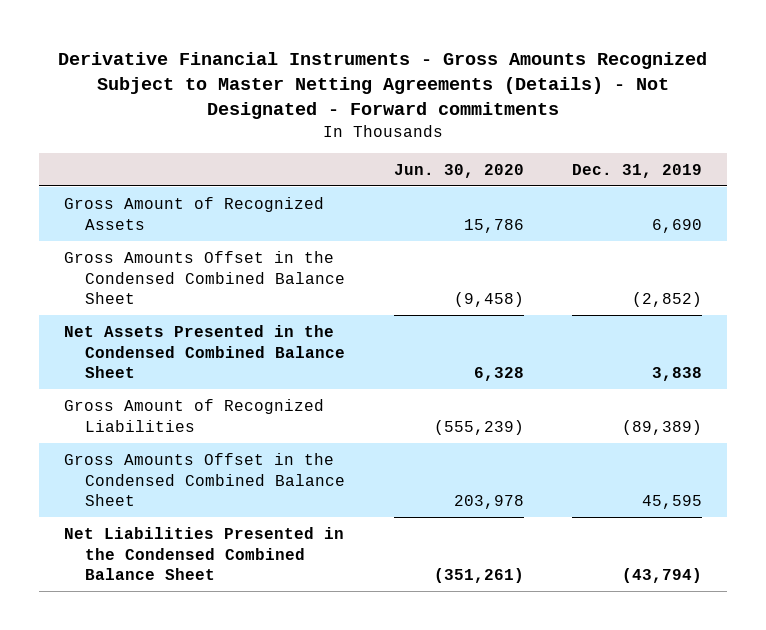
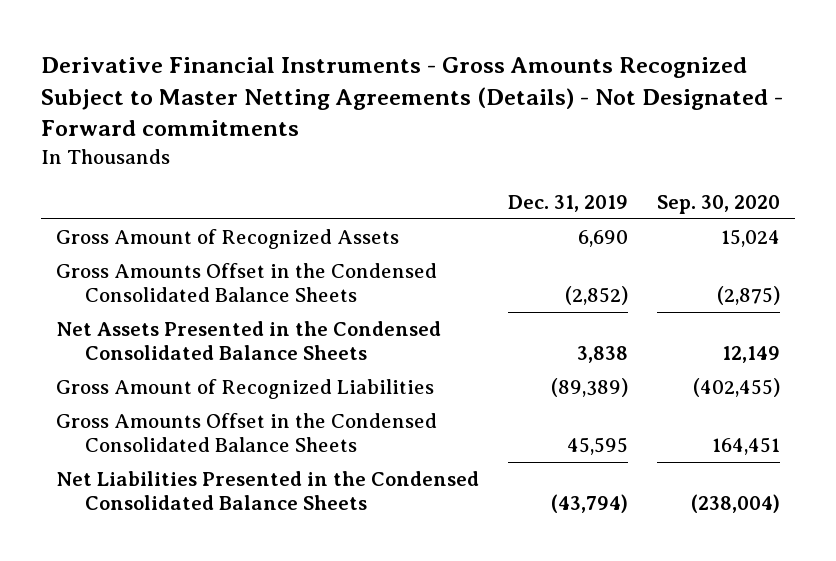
[393,163,524,178] Jun. 30, 2020 -> none
none -> [656,194,780,214] Sep. 30, 2020
[63,250,346,305] Gross Amounts Offset in the Condensed Combined Balance Sheet -> [55,263,437,302] Gross Amounts Offset in the Condensed Consolidated Balance Sheets
[63,324,346,379] Net Assets Presented in the Condensed Combined Balance Sheet -> [55,321,441,360] Net Assets Presented in the Condensed Consolidated Balance Sheets
[63,452,346,507] Gross Amounts Offset in the Condensed Combined Balance Sheet -> [55,413,437,452] Gross Amounts Offset in the Condensed Consolidated Balance Sheets
[63,526,344,581] Net Liabilities Presented in the Condensed Combined Balance Sheet -> [55,471,479,510] Net Liabilities Presented in the Condensed Consolidated Balance Sheets

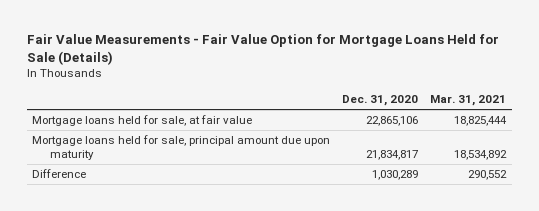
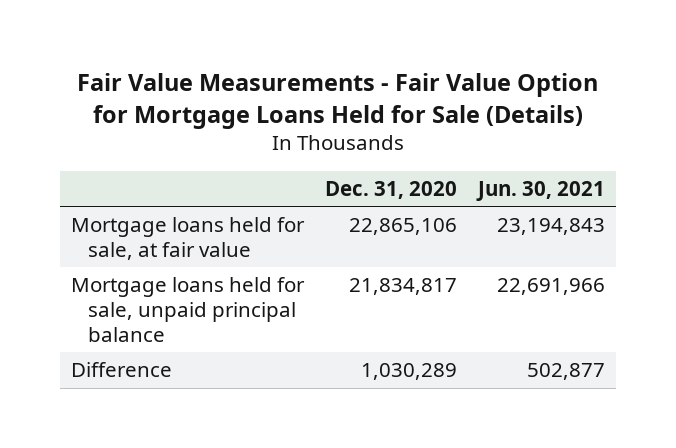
[430,95,507,107] Mar. 31, 2021 -> none
none -> [476,180,606,201] Jun. 30, 2021
[32,135,331,160] Mortgage loans held for sale, principal amount due upon maturity -> [70,277,305,342] Mortgage loans held for sale, unpaid principal balance

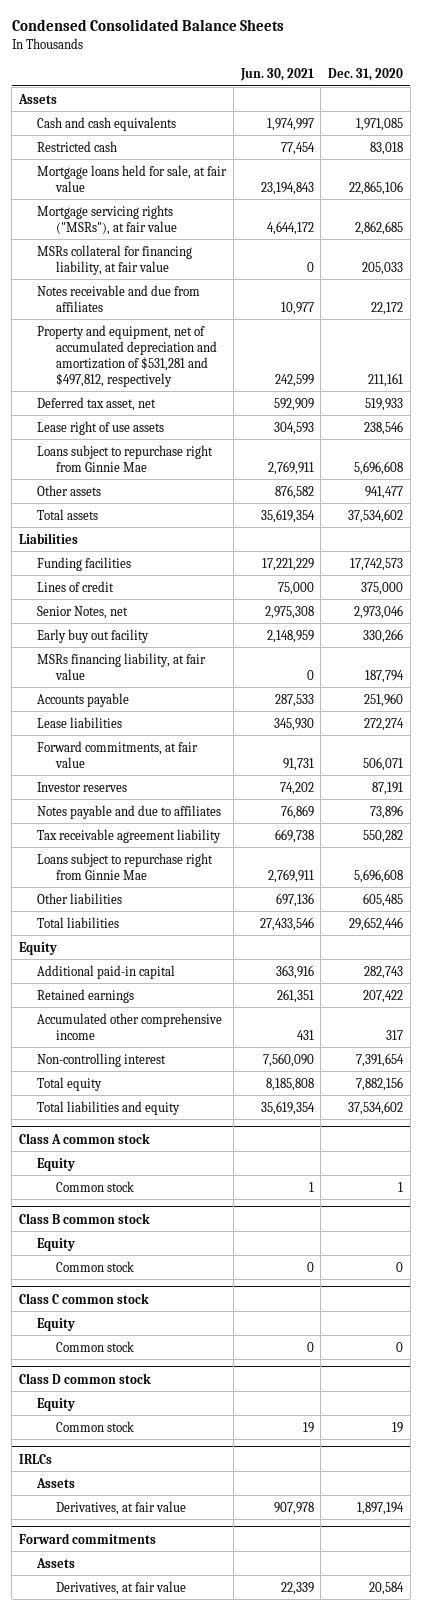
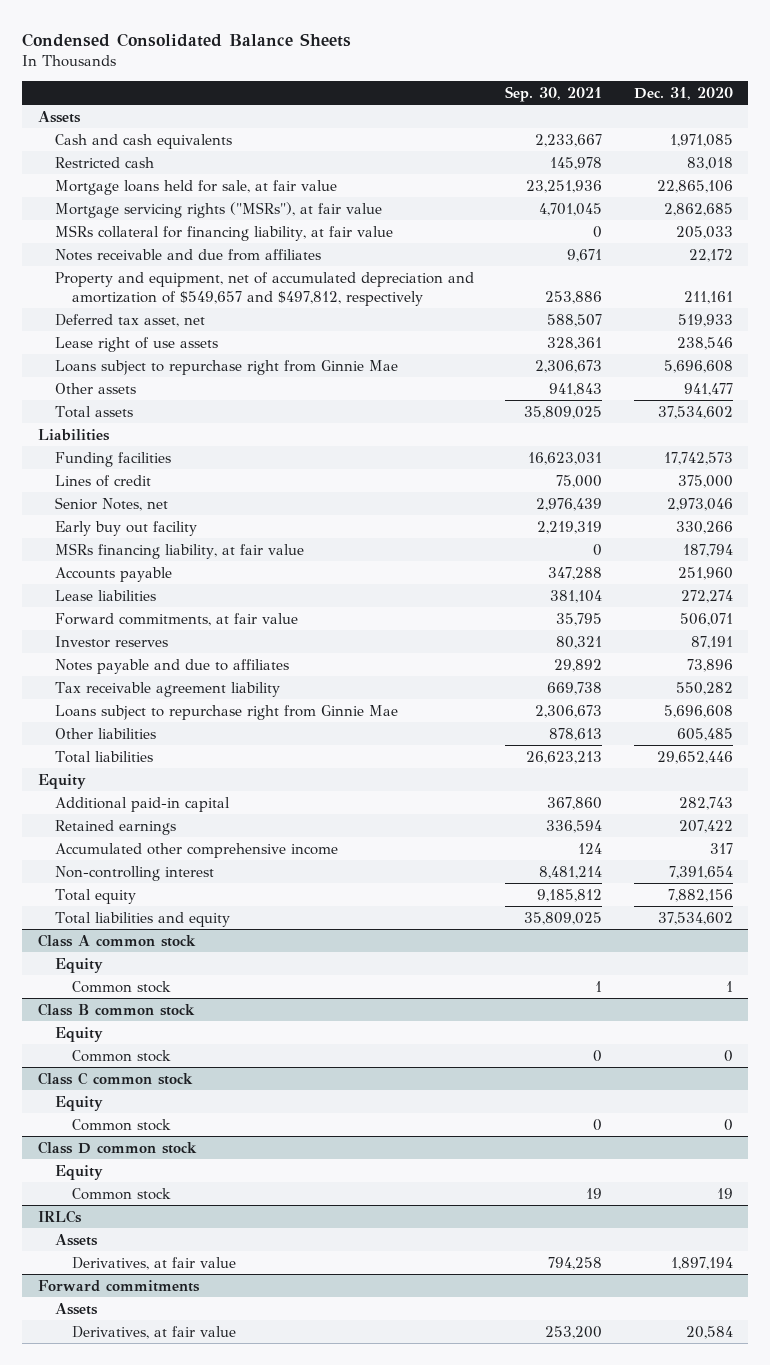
[239,67,314,81] Jun. 30, 2021 -> none
none -> [505,86,603,103] Sep. 30, 2021
[37,324,217,387] Property and equipment, net of accumulated depreciation and amortization of $531,281 and $497,812, respectively -> [55,271,475,306] Property and equipment, net of accumulated depreciation and amortization of $549,657 and $497,812, respectively

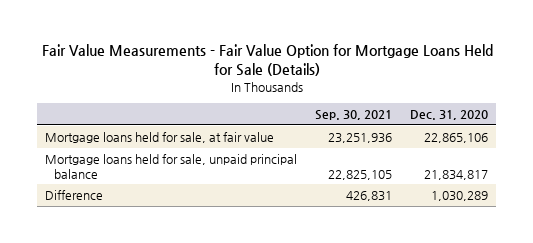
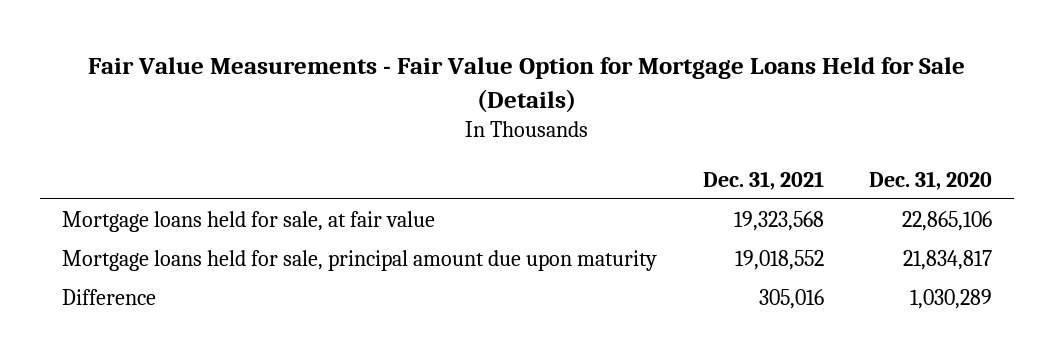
[315,110,393,121] Sep. 30, 2021 -> none
none -> [702,170,824,190] Dec. 31, 2021
[45,154,298,179] Mortgage loans held for sale, unpaid principal balance -> [62,250,658,272] Mortgage loans held for sale, principal amount due upon maturity

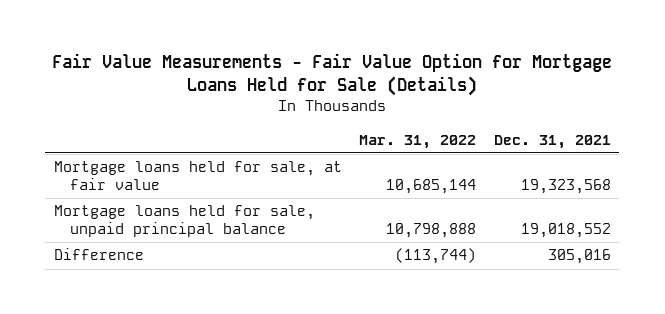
[868,170,992,190] Dec. 31, 2020 -> none
none -> [359,134,477,149] Mar. 31, 2022
[62,250,658,272] Mortgage loans held for sale, principal amount due upon maturity -> [54,205,316,237] Mortgage loans held for sale, unpaid principal balance

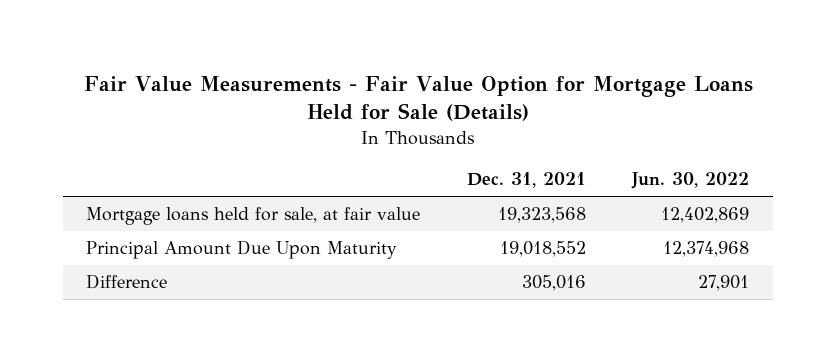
[359,134,477,149] Mar. 31, 2022 -> none
none -> [631,172,750,190] Jun. 30, 2022
[54,205,316,237] Mortgage loans held for sale, unpaid principal balance -> [85,240,397,260] Principal Amount Due Upon Maturity

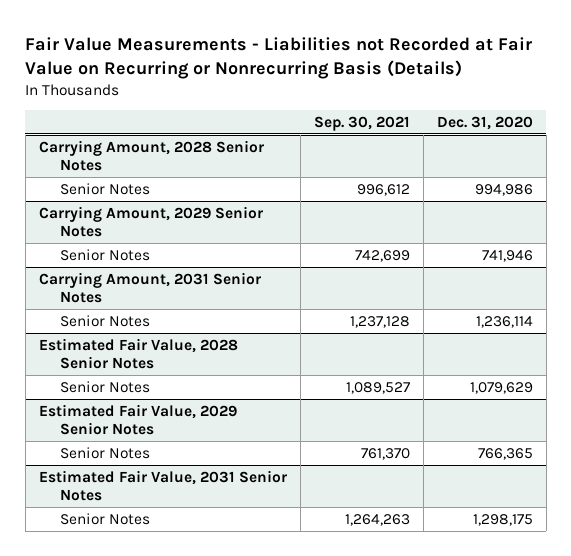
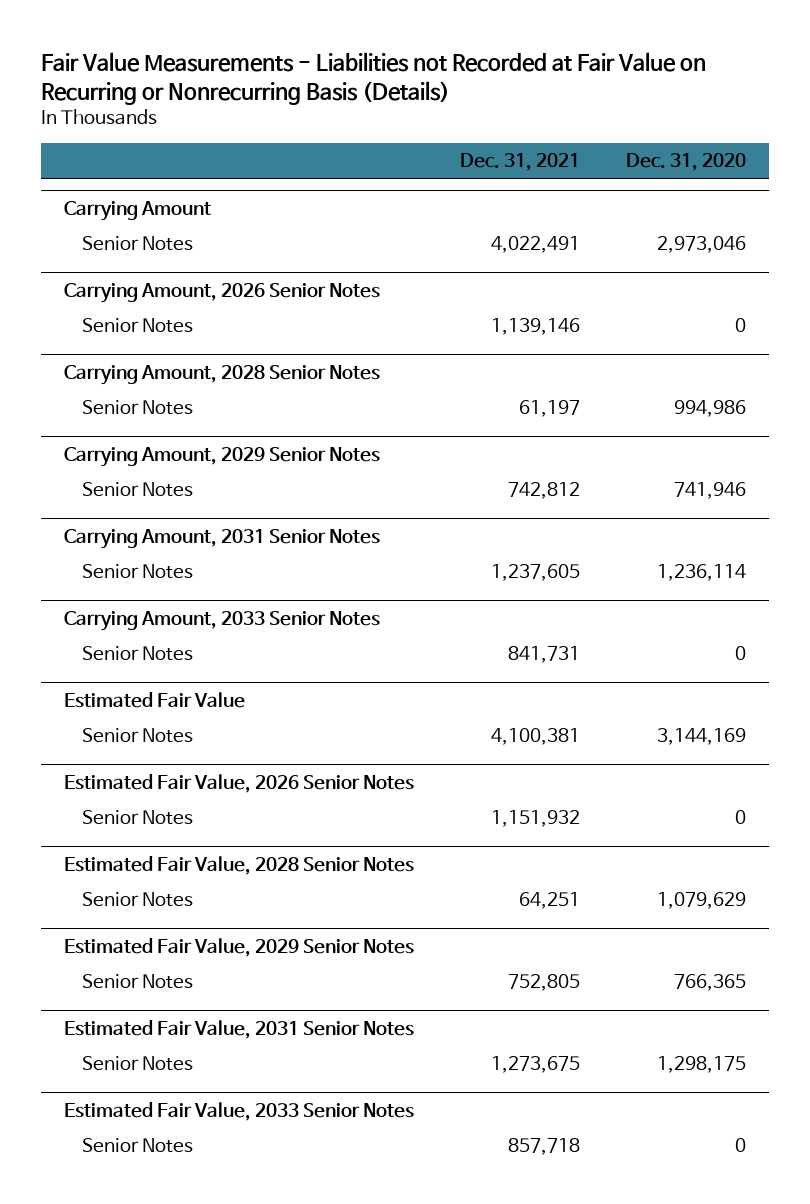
[313,116,410,132] Sep. 30, 2021 -> none
none -> [460,153,581,172] Dec. 31, 2021
none -> [63,201,211,222] Carrying Amount
none -> [81,236,193,252] Senior Notes
none -> [63,283,380,304] Carrying Amount, 2026 Senior Notes
none -> [81,318,193,334] Senior Notes
none -> [63,611,380,632] Carrying Amount, 2033 Senior Notes
none -> [81,646,193,662] Senior Notes
none -> [63,692,245,709] Estimated Fair Value
none -> [81,728,193,744] Senior Notes
none -> [63,774,414,794] Estimated Fair Value, 2026 Senior Notes
none -> [81,810,193,826] Senior Notes
none -> [63,1102,414,1122] Estimated Fair Value, 2033 Senior Notes
none -> [81,1138,193,1154] Senior Notes

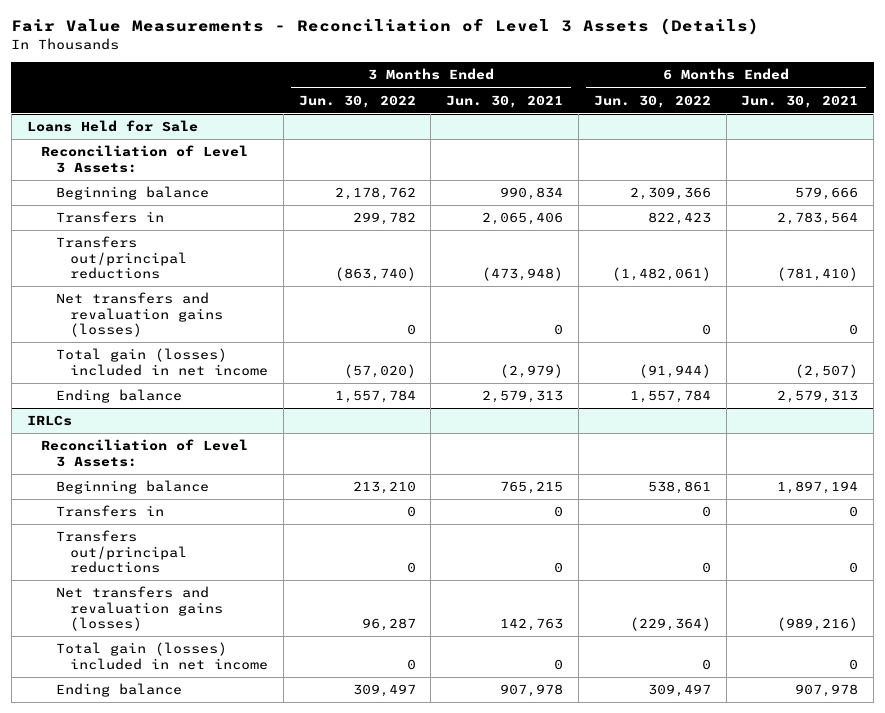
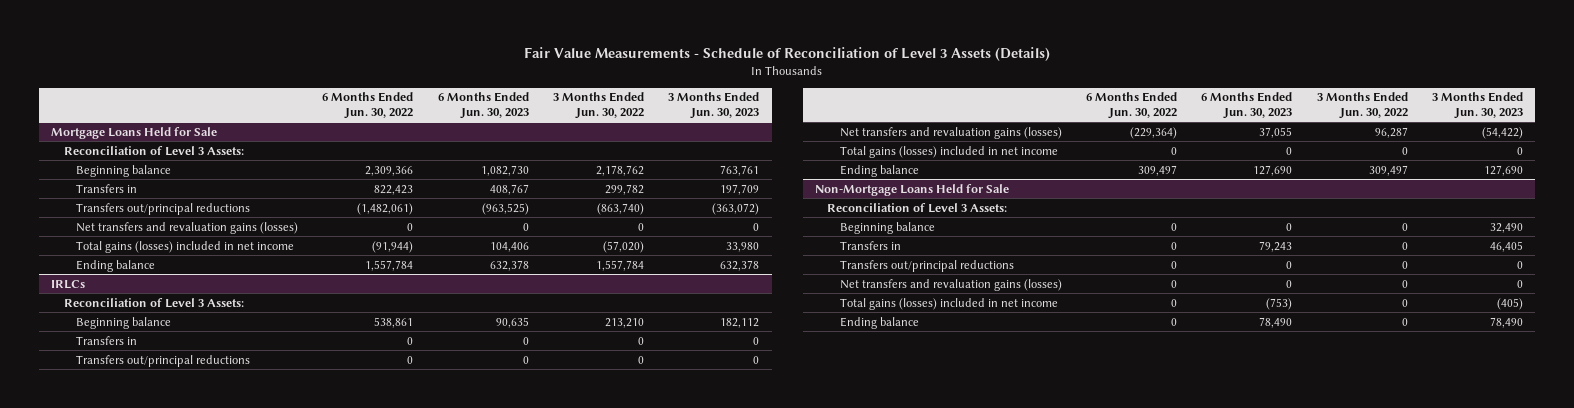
[11,18,760,36] Fair Value Measurements - Reconciliation of Level 3 Assets (Details) -> [524,47,1051,62] Fair Value Measurements - Schedule of Reconciliation of Level 3 Assets (Details)
[446,94,564,108] Jun. 30, 2021 -> none
[741,94,859,108] Jun. 30, 2021 -> none
none -> [437,92,529,120] 6 Months Ended Jun. 30, 2023
none -> [668,92,760,120] 3 Months Ended Jun. 30, 2023
[26,120,198,133] Loans Held for Sale -> [51,126,218,139] Mortgage Loans Held for Sale
[55,348,268,376] Total gain (losses) included in net income -> [75,240,294,253] Total gains (losses) included in net income
[55,642,268,670] Total gain (losses) included in net income -> [839,145,1058,158] Total gains (losses) included in net income
none -> [815,183,1010,196] Non-Mortgage Loans Held for Sale
none -> [827,202,1008,213] Reconciliation of Level 3 Assets:
none -> [839,221,935,234] Beginning balance
none -> [839,240,901,250] Transfers in
none -> [839,259,1014,272] Transfers out/principal reductions
none -> [839,278,1062,291] Net transfers and revaluation gains (losses)
none -> [839,297,1058,310] Total gains (losses) included in net income
none -> [839,316,919,329] Ending balance

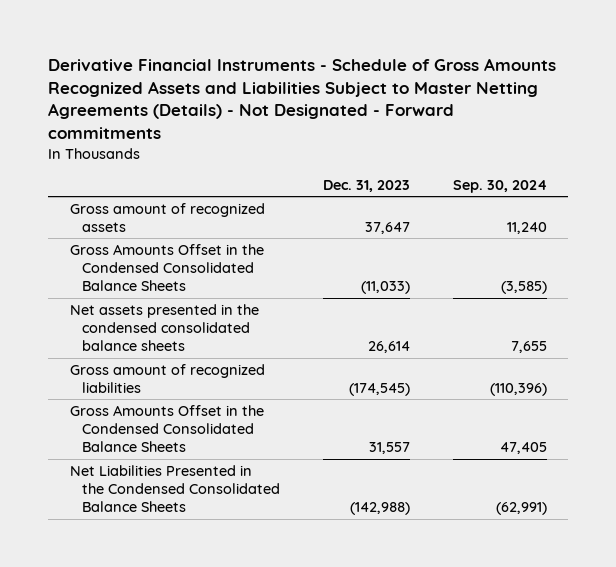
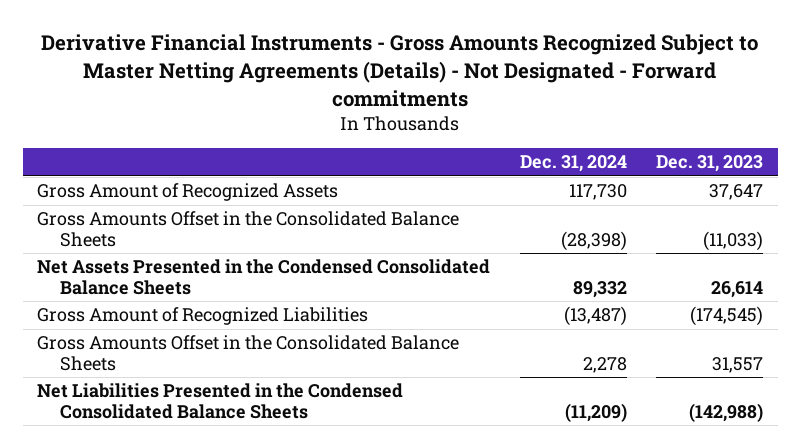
[48,57,557,139] Derivative Financial Instruments - Schedule of Gross Amounts Recognized Assets and Liabilities Subject to Master Netting Agreements (Details) - Not Designated - Forward commitments -> [41,34,759,108] Derivative Financial Instruments - Gross Amounts Recognized Subject to Master Netting Agreements (Details) - Not Designated - Forward commitments
[452,179,547,193] Sep. 30, 2024 -> none
none -> [519,155,627,173] Dec. 31, 2024
[69,202,265,232] Gross amount of recognized assets -> [37,183,339,202] Gross Amount of Recognized Assets
[69,243,264,292] Gross Amounts Offset in the Condensed Consolidated Balance Sheets -> [37,211,460,247] Gross Amounts Offset in the Consolidated Balance Sheets
[69,303,259,352] Net assets presented in the condensed consolidated balance sheets -> [37,259,491,295] Net Assets Presented in the Condensed Consolidated Balance Sheets
[69,363,265,393] Gross amount of recognized liabilities -> [37,307,369,326] Gross Amount of Recognized Liabilities
[69,404,264,453] Gross Amounts Offset in the Condensed Consolidated Balance Sheets -> [37,335,460,371] Gross Amounts Offset in the Consolidated Balance Sheets

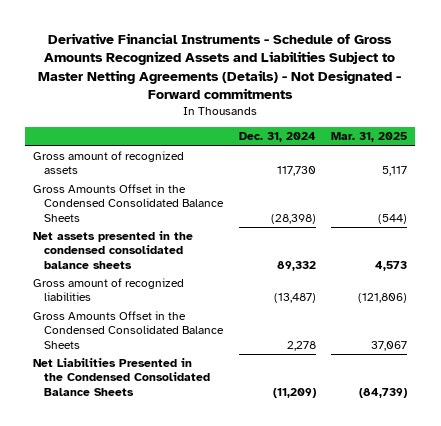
[41,34,759,108] Derivative Financial Instruments - Gross Amounts Recognized Subject to Master Netting Agreements (Details) - Not Designated - Forward commitments -> [38,32,402,100] Derivative Financial Instruments - Schedule of Gross Amounts Recognized Assets and Liabilities Subject to Master Netting Agreements (Details) - Not Designated - Forward commitments
[656,155,764,173] Dec. 31, 2023 -> none
none -> [331,132,408,143] Mar. 31, 2025
[37,183,339,202] Gross Amount of Recognized Assets -> [33,151,185,175] Gross amount of recognized assets
[37,211,460,247] Gross Amounts Offset in the Consolidated Balance Sheets -> [33,184,225,222] Gross Amounts Offset in the Condensed Consolidated Balance Sheets
[37,259,491,295] Net Assets Presented in the Condensed Consolidated Balance Sheets -> [33,231,194,269] Net assets presented in the condensed consolidated balance sheets
[37,307,369,326] Gross Amount of Recognized Liabilities -> [33,278,185,302] Gross amount of recognized liabilities
[37,335,460,371] Gross Amounts Offset in the Consolidated Balance Sheets -> [33,311,225,349] Gross Amounts Offset in the Condensed Consolidated Balance Sheets

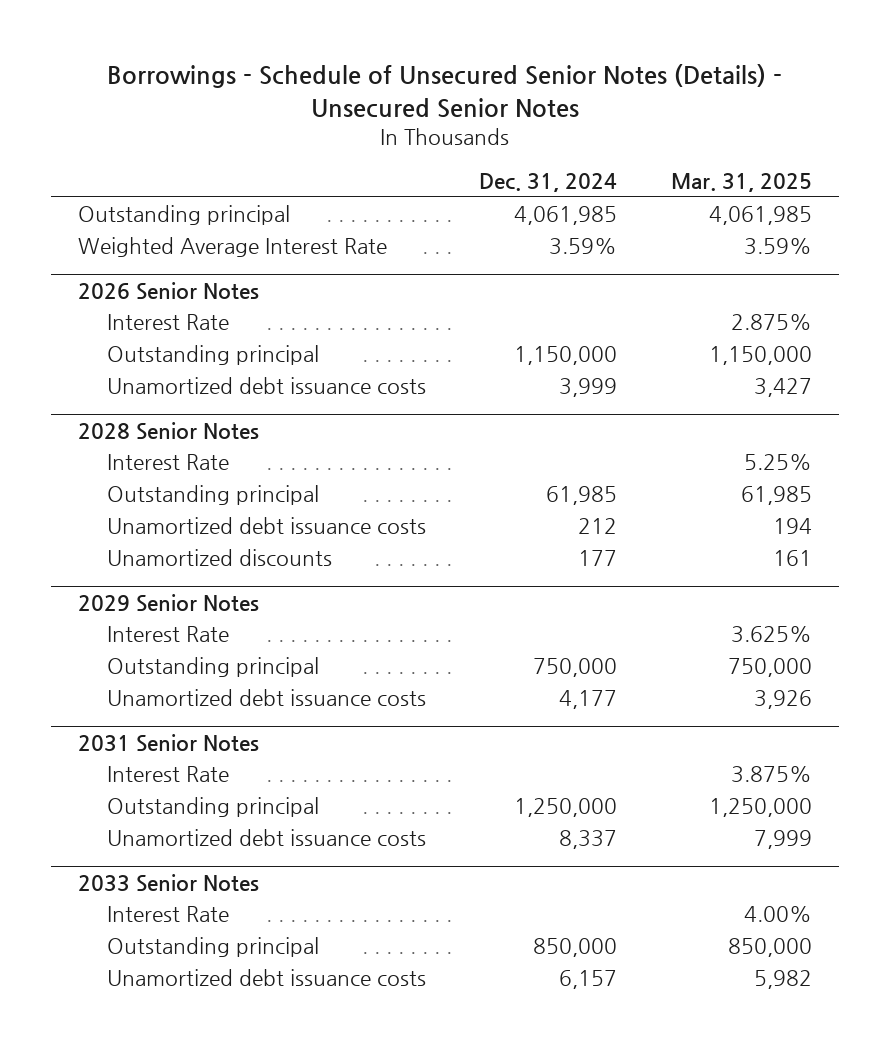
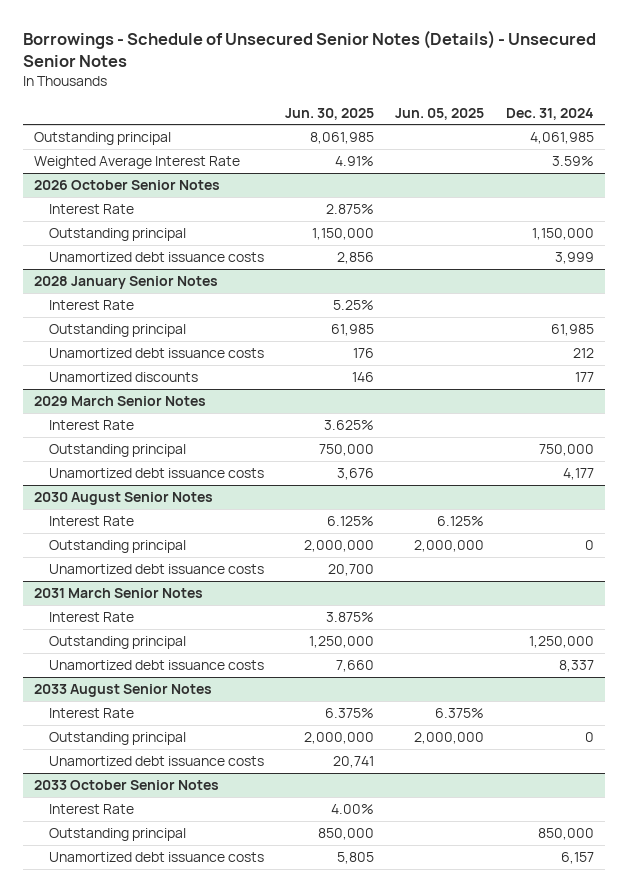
[670,173,812,193] Mar. 31, 2025 -> none
none -> [285,107,375,120] Jun. 30, 2025
none -> [395,107,485,120] Jun. 05, 2025
[77,281,259,300] 2026 Senior Notes -> [33,180,220,191] 2026 October Senior Notes
[77,421,259,440] 2028 Senior Notes -> [33,276,218,290] 2028 January Senior Notes
[77,593,259,612] 2029 Senior Notes -> [33,396,206,407] 2029 March Senior Notes
[77,733,259,752] 2031 Senior Notes -> [33,492,213,506] 2030 August Senior Notes
none -> [48,540,186,554] Outstanding principal
none -> [48,564,264,575] Unamortized debt issuance costs
none -> [33,588,203,599] 2031 March Senior Notes
none -> [48,612,134,623] Interest Rate
[77,873,259,892] 2033 Senior Notes -> [33,684,212,698] 2033 August Senior Notes
none -> [48,732,186,746] Outstanding principal
none -> [48,756,264,767] Unamortized debt issuance costs
none -> [33,780,219,791] 2033 October Senior Notes
none -> [48,804,134,815] Interest Rate

